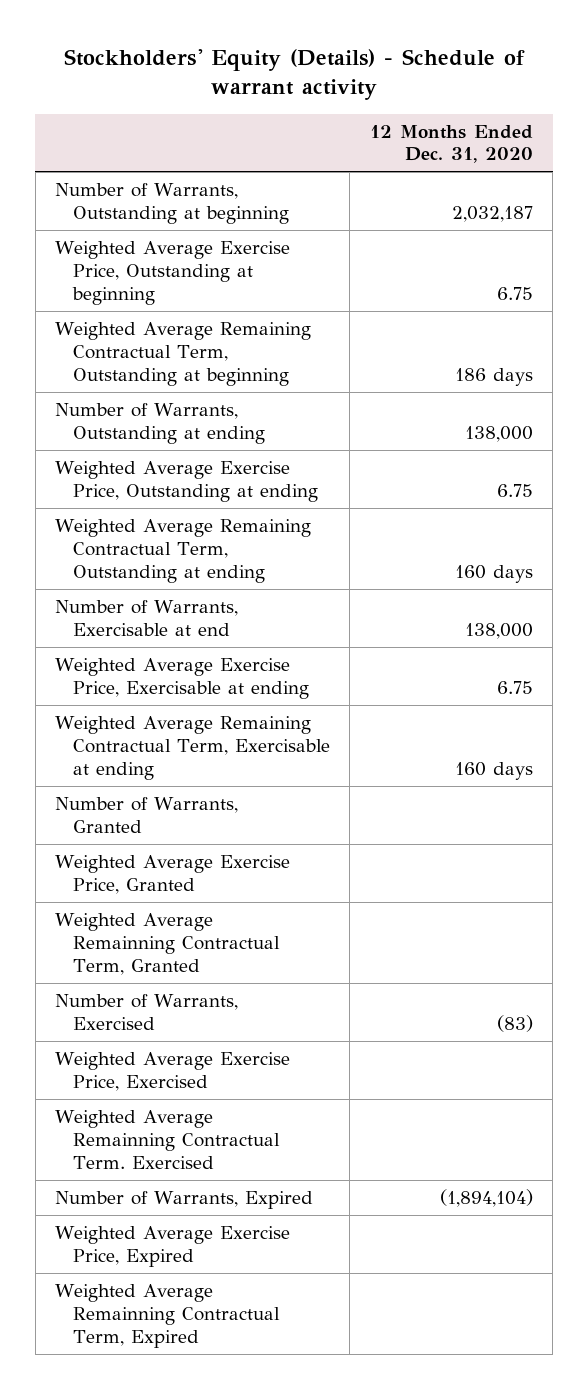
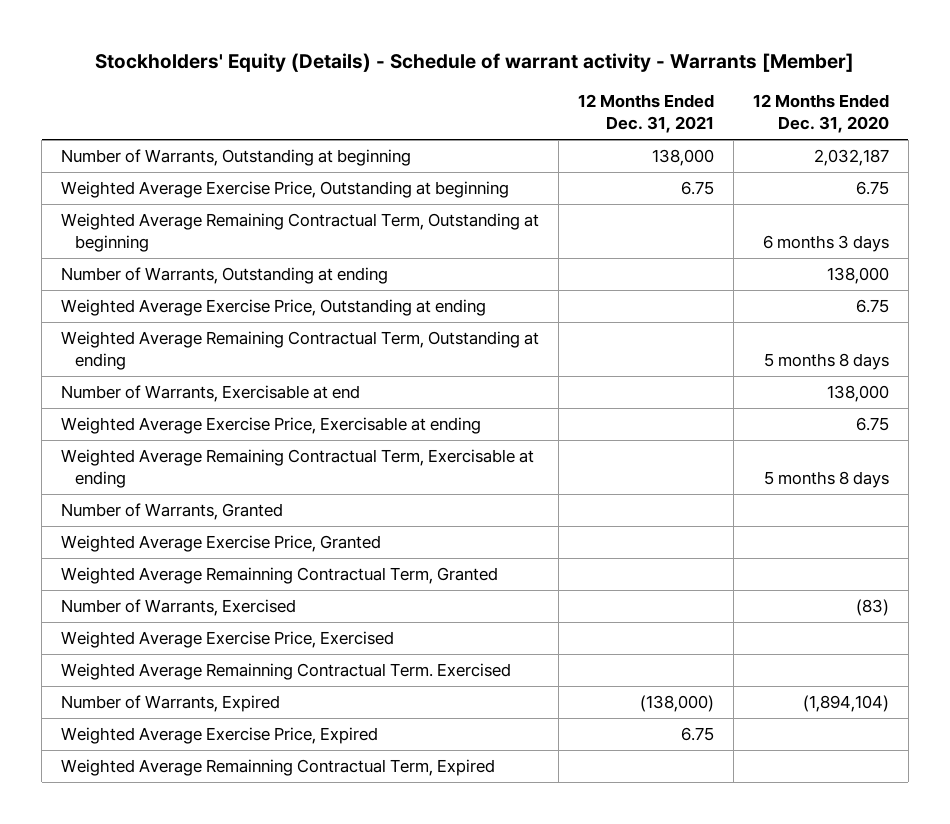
[64,48,526,101] Stockholders' Equity (Details) - Schedule of warrant activity -> [95,53,855,73] Stockholders' Equity (Details) - Schedule of warrant activity - Warrants [Member]
none -> [578,94,715,133] 12 Months Ended Dec. 31, 2021
[454,367,533,386] 186 days -> [762,234,889,252] 6 months 3 days
[454,564,533,583] 160 days -> [763,352,889,370] 5 months 8 days
[454,761,533,780] 160 days -> [763,470,889,488] 5 months 8 days

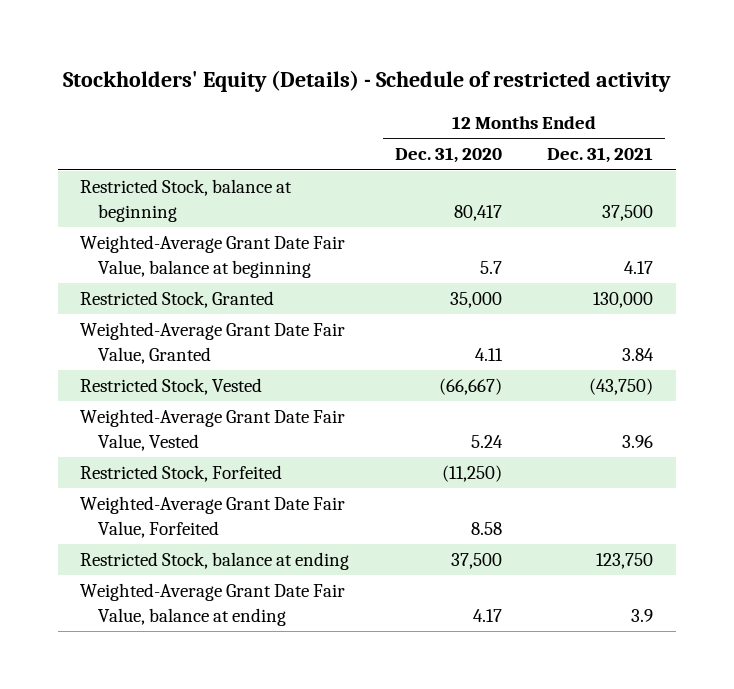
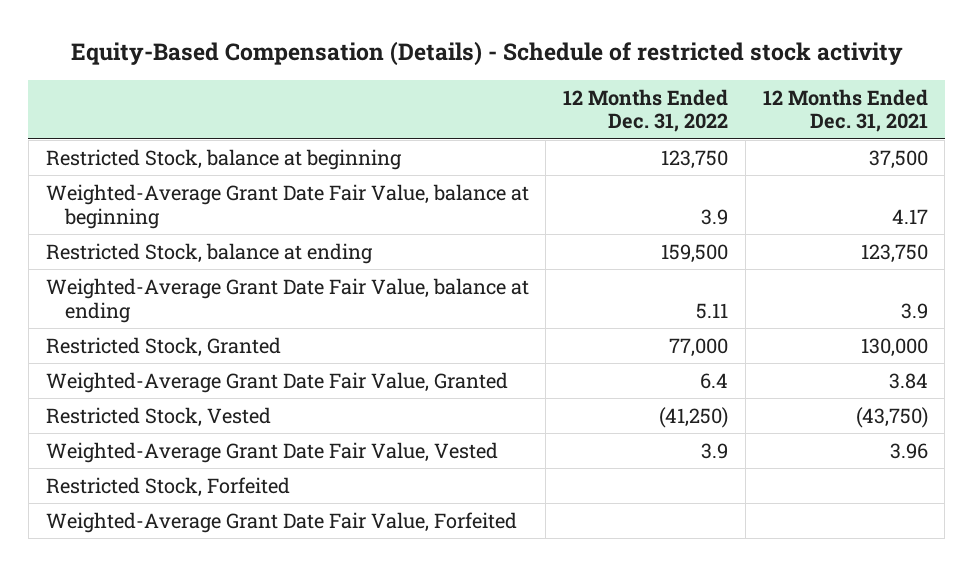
[62,70,671,93] Stockholders' Equity (Details) - Schedule of restricted activity -> [70,40,903,66] Equity-Based Compensation (Details) - Schedule of restricted stock activity
[394,147,502,164] Dec. 31, 2020 -> none
none -> [563,88,729,133] 12 Months Ended Dec. 31, 2022
[80,552,350,571] Restricted Stock, balance at ending -> [45,242,373,264] Restricted Stock, balance at ending
[80,583,346,626] Weighted-Average Grant Date Fair Value, balance at ending -> [45,277,529,323] Weighted-Average Grant Date Fair Value, balance at ending

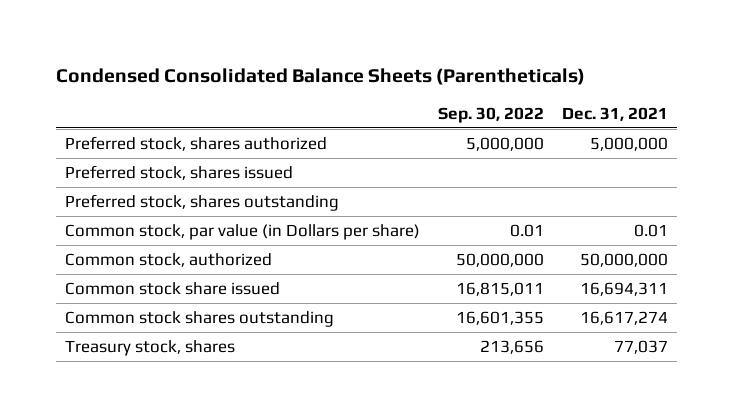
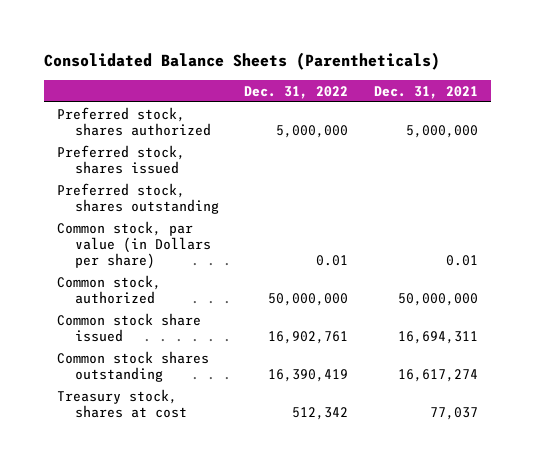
[55,68,585,86] Condensed Consolidated Balance Sheets (Parentheticals) -> [43,51,440,70] Consolidated Balance Sheets (Parentheticals)
[437,107,544,124] Sep. 30, 2022 -> none
none -> [244,85,349,99] Dec. 31, 2022
[64,339,235,356] Treasury stock, shares -> [56,388,187,419] Treasury stock, shares at cost

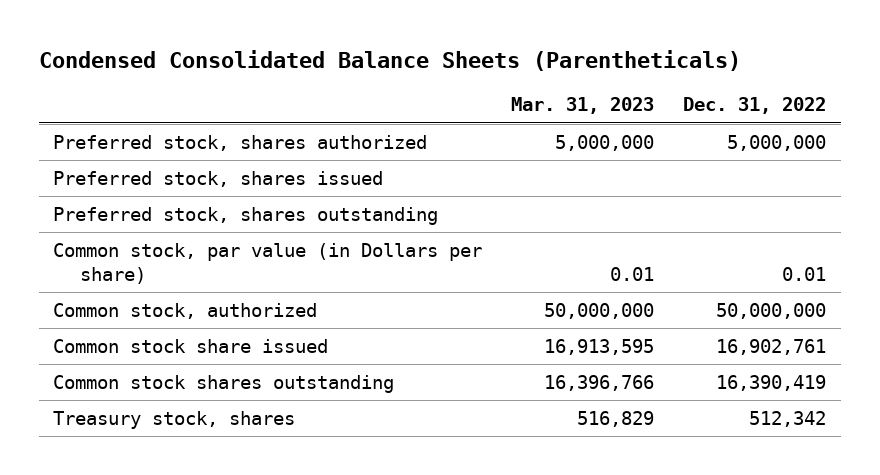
[43,51,440,70] Consolidated Balance Sheets (Parentheticals) -> [38,49,741,71] Condensed Consolidated Balance Sheets (Parentheticals)
[373,85,478,99] Dec. 31, 2021 -> none
none -> [511,97,655,115] Mar. 31, 2023
[56,388,187,419] Treasury stock, shares at cost -> [53,410,296,429] Treasury stock, shares

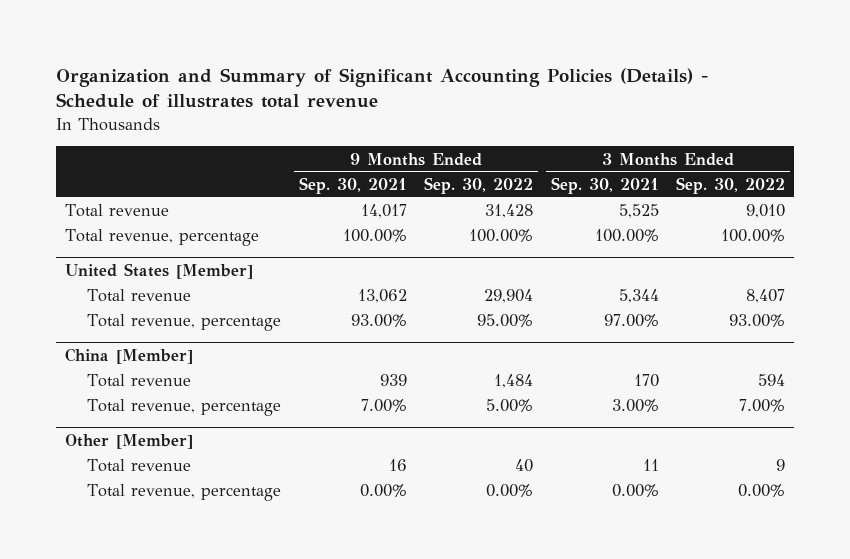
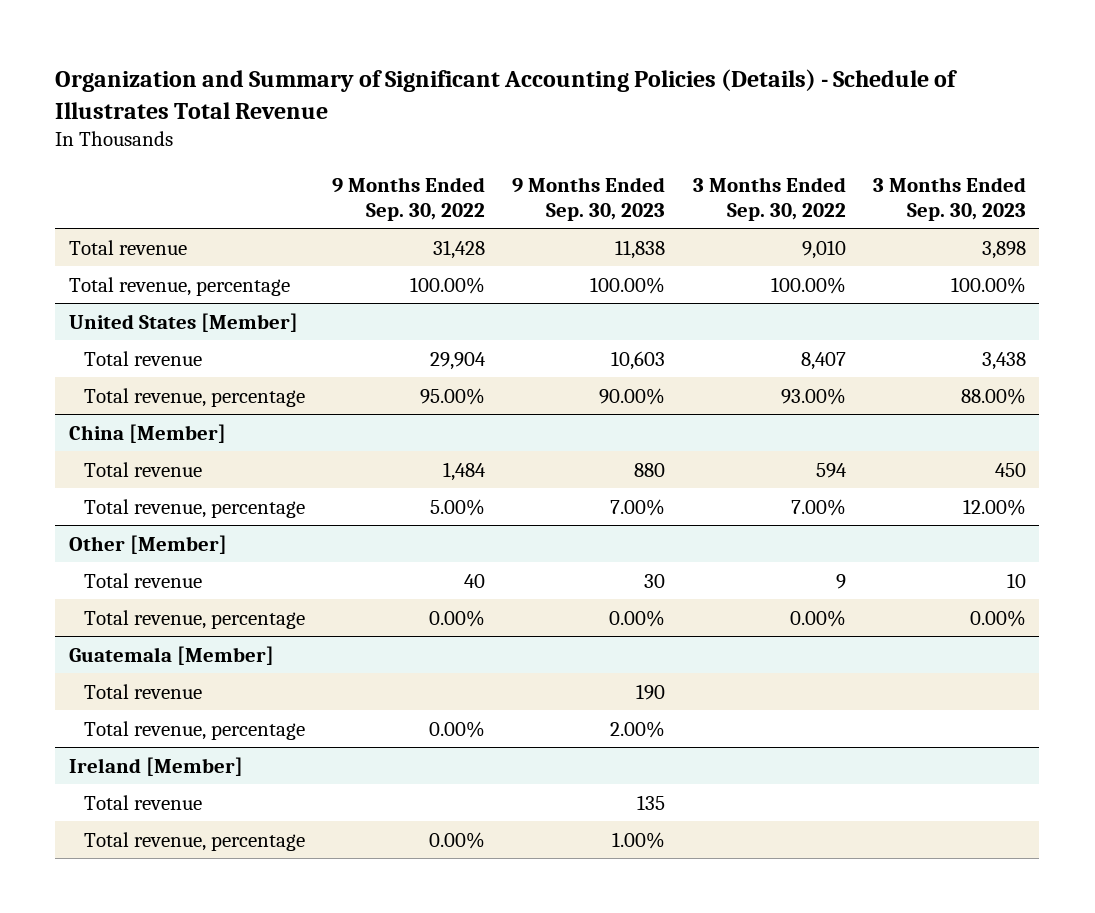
[56,67,709,109] Organization and Summary of Significant Accounting Policies (Details) - Schedule of illustrates total revenue -> [55,69,958,119] Organization and Summary of Significant Accounting Policies (Details) - Schedule of Illustrates Total Revenue
[298,176,407,194] Sep. 30, 2021 -> none
[550,176,659,194] Sep. 30, 2021 -> none
none -> [512,177,666,221] 9 Months Ended Sep. 30, 2023
none -> [872,177,1026,221] 3 Months Ended Sep. 30, 2023
none -> [68,645,274,665] Guatemala [Member]
none -> [84,683,203,699] Total revenue
none -> [84,720,306,740] Total revenue, percentage
none -> [68,756,243,776] Ireland [Member]
none -> [84,794,203,810] Total revenue
none -> [84,831,306,851] Total revenue, percentage

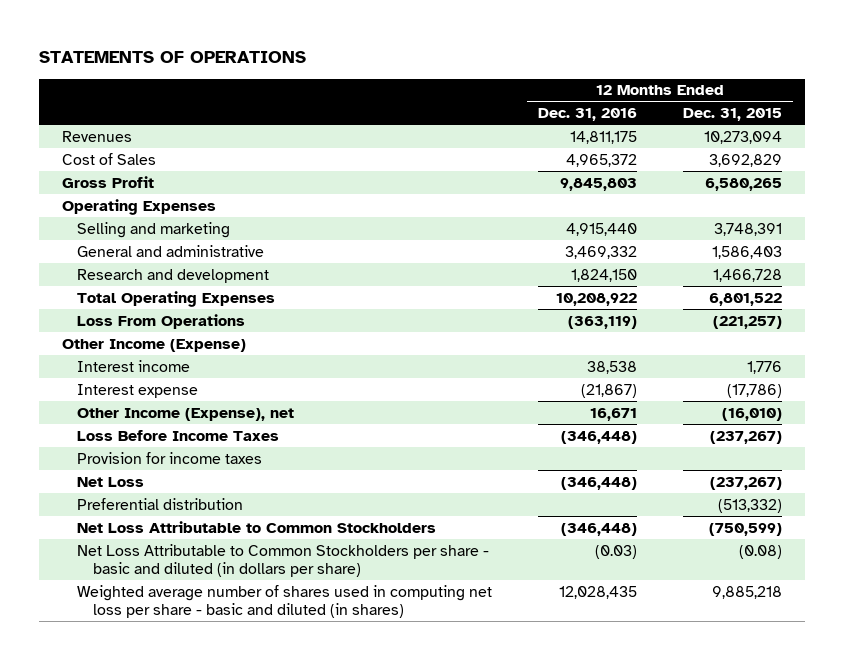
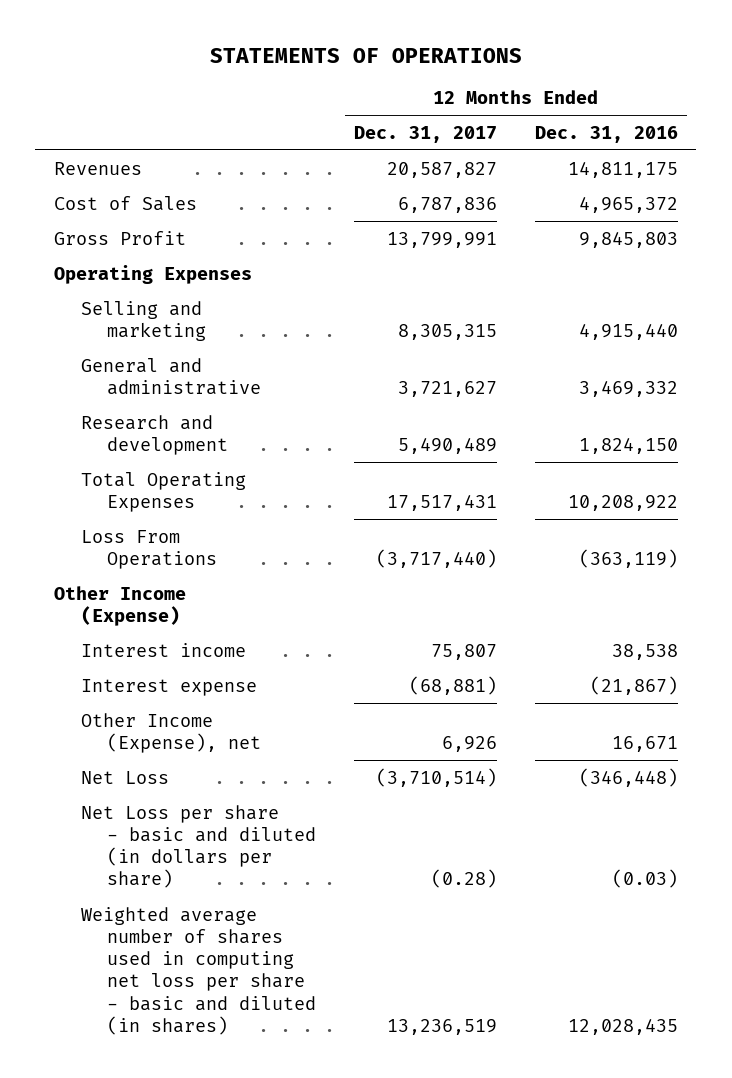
[682,108,782,122] Dec. 31, 2015 -> none
none -> [354,125,498,143] Dec. 31, 2017
[77,429,280,441] Loss Before Income Taxes -> none
[77,451,263,464] Provision for income taxes -> none
[77,497,244,510] Preferential distribution -> none
[77,520,437,533] Net Loss Attributable to Common Stockholders -> none
[77,543,490,578] Net Loss Attributable to Common Stockholders per share - basic and diluted (in dollars per share) -> [80,804,317,889] Net Loss per share - basic and diluted (in dollars per share)

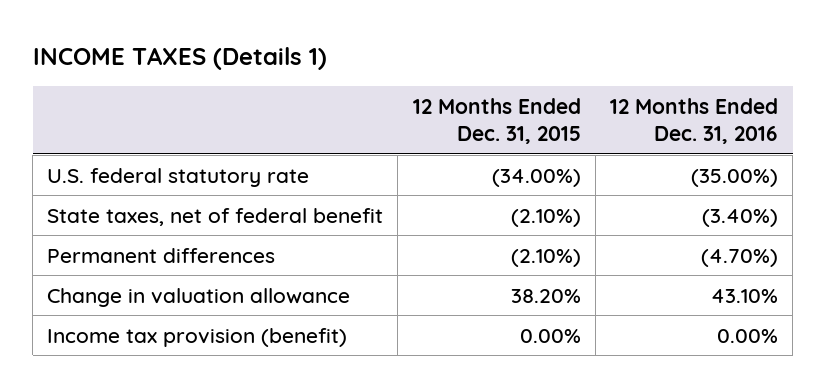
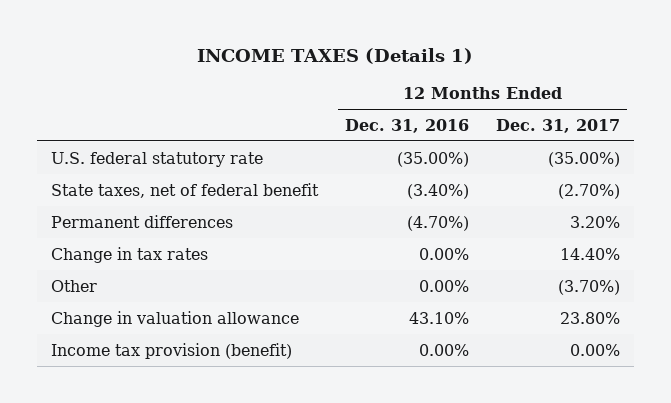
[412,97,581,144] 12 Months Ended Dec. 31, 2015 -> none
none -> [496,118,621,133] Dec. 31, 2017
none -> [50,246,208,263] Change in tax rates
none -> [50,279,97,292] Other

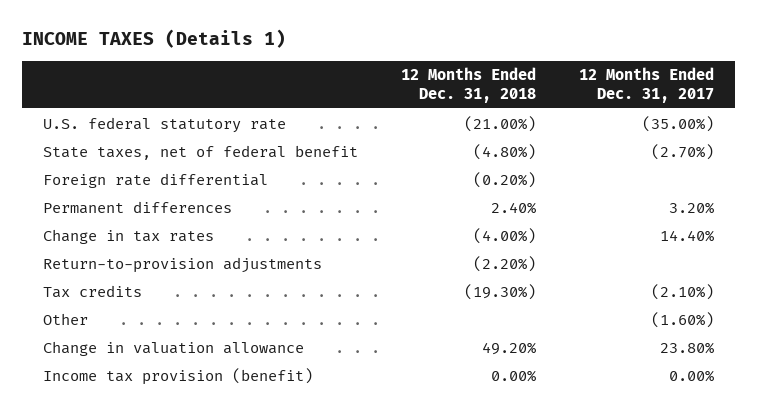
[344,118,469,133] Dec. 31, 2016 -> none
none -> [401,67,537,104] 12 Months Ended Dec. 31, 2018
none -> [43,172,269,188] Foreign rate differential
none -> [43,256,323,273] Return-to-provision adjustments
none -> [43,284,143,298] Tax credits
[558,279,621,295] (3.70%) -> [650,311,714,328] (1.60%)

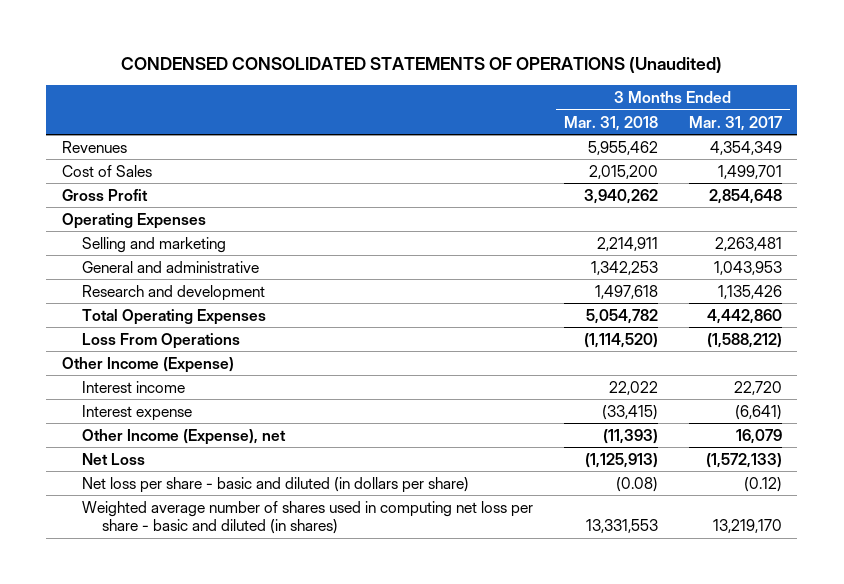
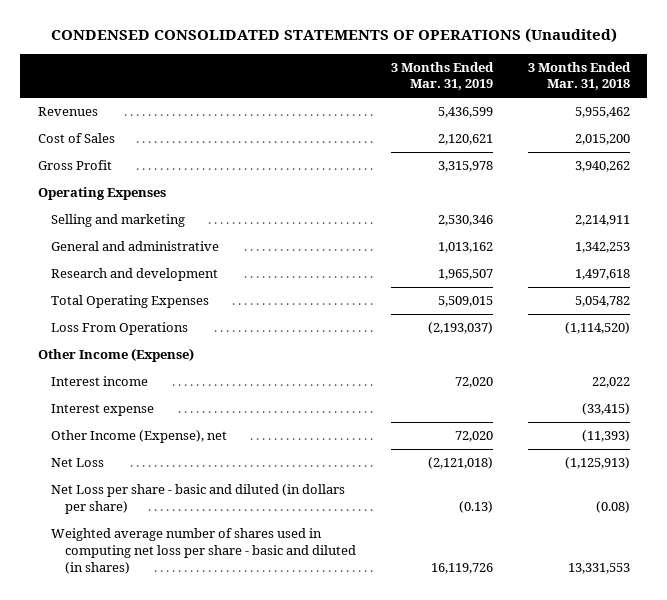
[688,115,782,131] Mar. 31, 2017 -> none
none -> [390,61,494,91] 3 Months Ended Mar. 31, 2019
[81,476,469,493] Net loss per share - basic and diluted (in dollars per share) -> [51,484,346,514] Net Loss per share - basic and diluted (in dollars per share)

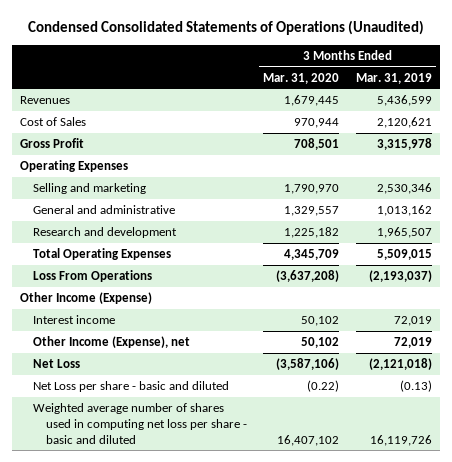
[50,28,617,44] CONDENSED CONSOLIDATED STATEMENTS OF OPERATIONS (Unaudited) -> [27,19,424,35] Condensed Consolidated Statements of Operations (Unaudited)
[527,61,631,91] 3 Months Ended Mar. 31, 2018 -> none
none -> [263,72,340,84] Mar. 31, 2020
[51,404,155,417] Interest expense -> none
[454,377,493,389] 72,020 -> [393,316,432,327] 72,019
[454,431,493,443] 72,020 -> [393,337,432,349] 72,019
[51,484,346,514] Net Loss per share - basic and diluted (in dollars per share) -> [32,381,229,393] Net Loss per share - basic and diluted
[51,528,356,574] Weighted average number of shares used in computing net loss per share - basic and diluted (in shares) -> [32,403,247,444] Weighted average number of shares used in computing net loss per share - basic and diluted

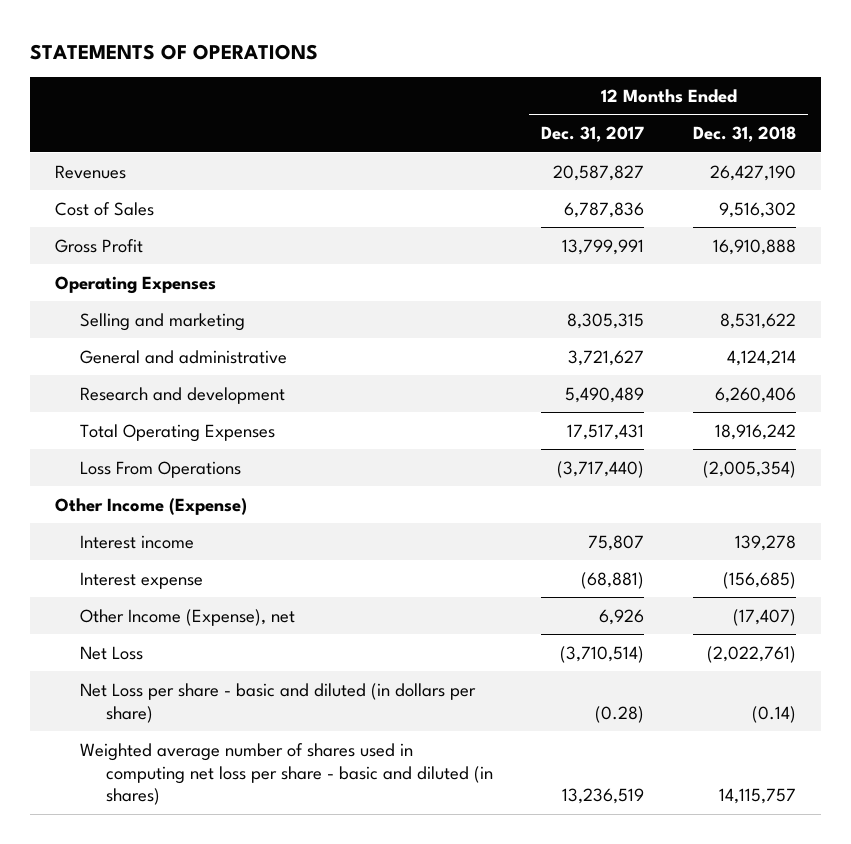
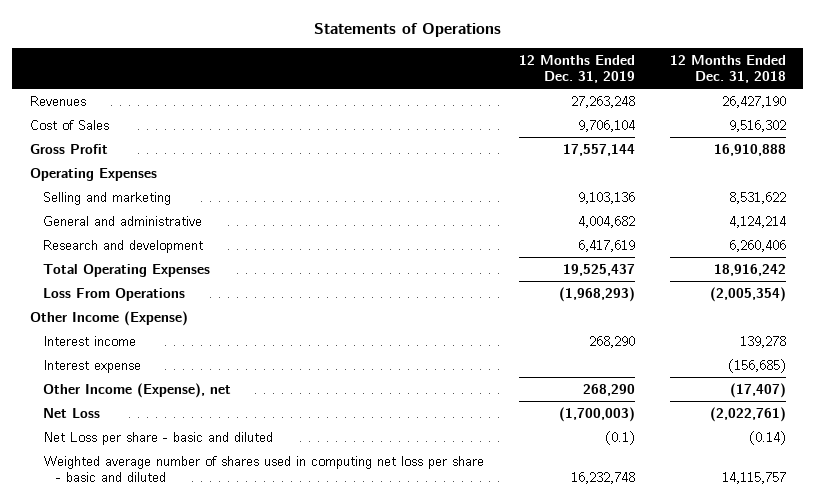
[30,43,319,60] STATEMENTS OF OPERATIONS -> [313,23,501,38] Statements of Operations
[541,126,645,143] Dec. 31, 2017 -> none
none -> [518,54,635,83] 12 Months Ended Dec. 31, 2019
[80,682,477,723] Net Loss per share - basic and diluted (in dollars per share) -> [42,431,273,445] Net Loss per share - basic and diluted
[80,742,493,806] Weighted average number of shares used in computing net loss per share - basic and diluted (in shares) -> [42,455,484,482] Weighted average number of shares used in computing net loss per share - basic and diluted

